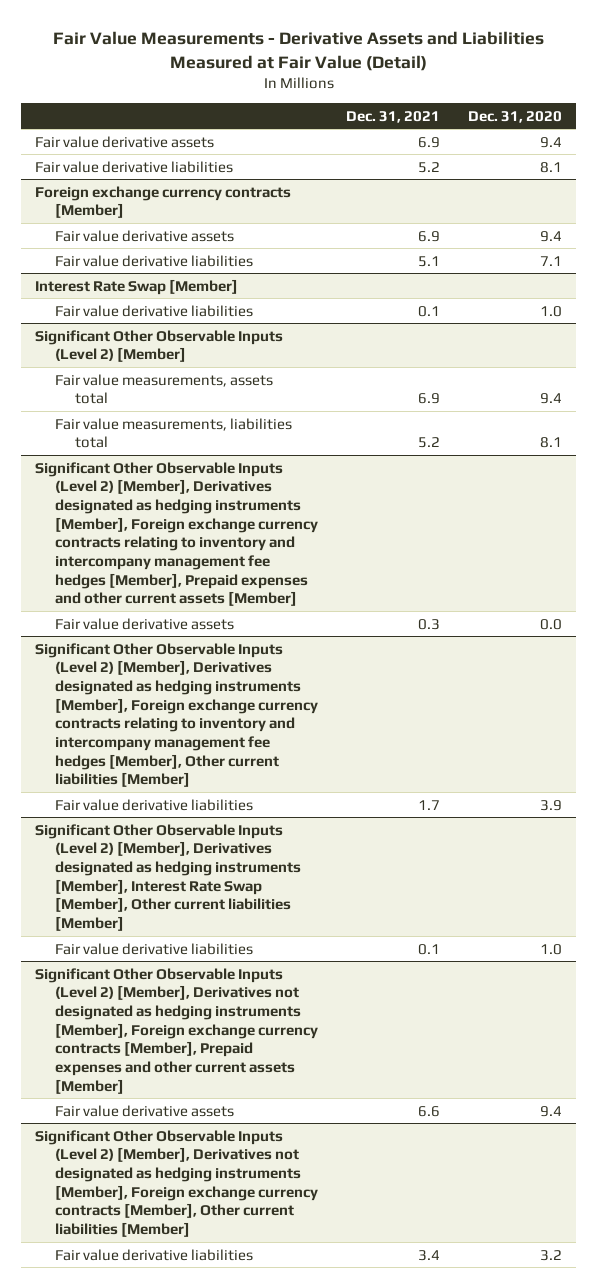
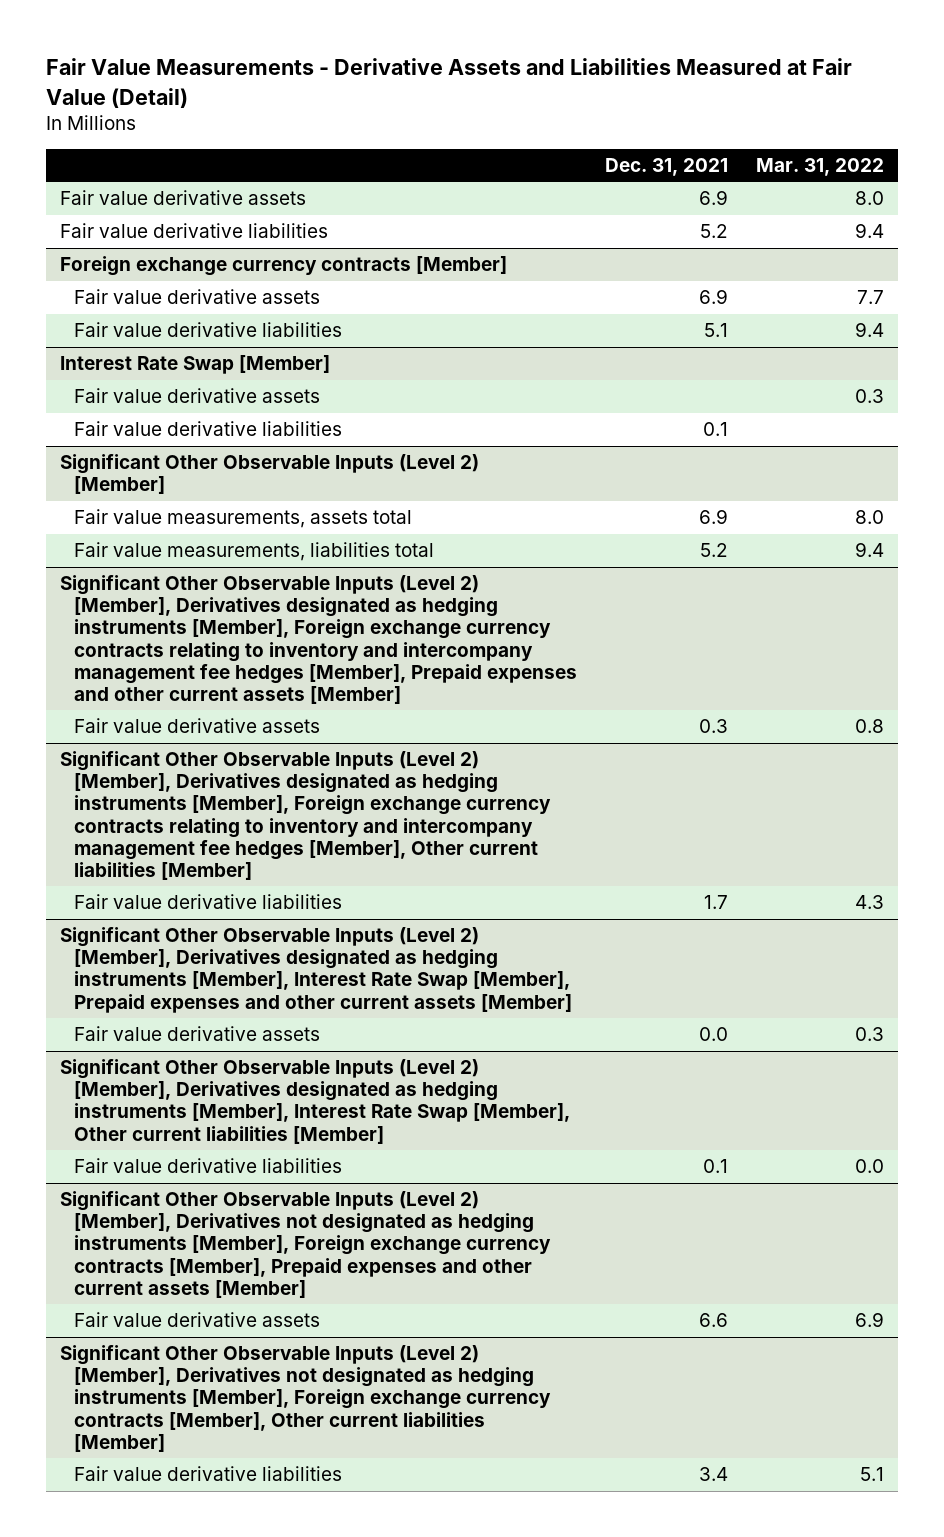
[468,110,563,123] Dec. 31, 2020 -> none
none -> [755,157,884,176] Mar. 31, 2022
none -> [73,388,320,404] Fair value derivative assets
none -> [60,927,572,1013] Significant Other Observable Inputs (Level 2) [Member], Derivatives designated as hedging instruments [Member], Interest Rate Swap [Member], Prepaid expenses and other current assets [Member]
none -> [73,1026,320,1042] Fair value derivative assets

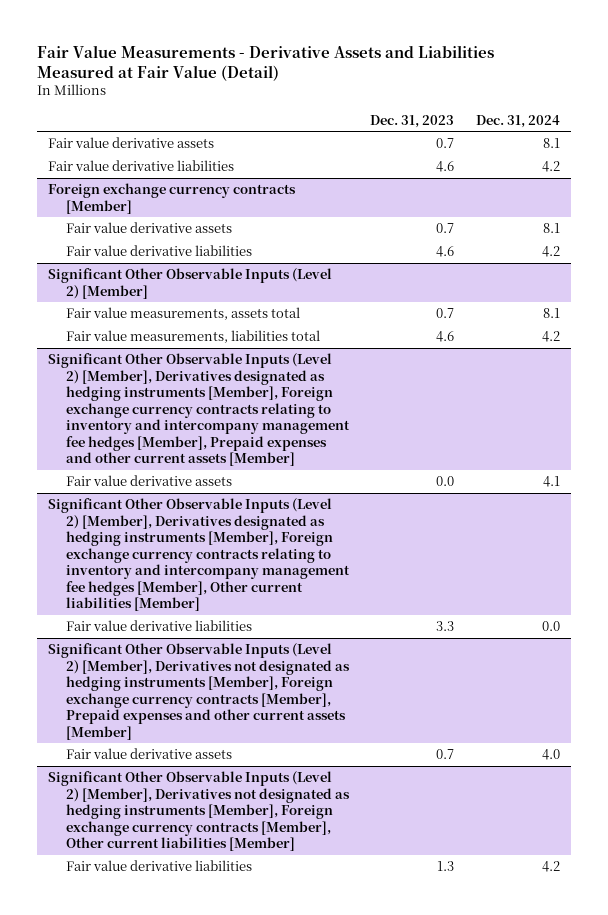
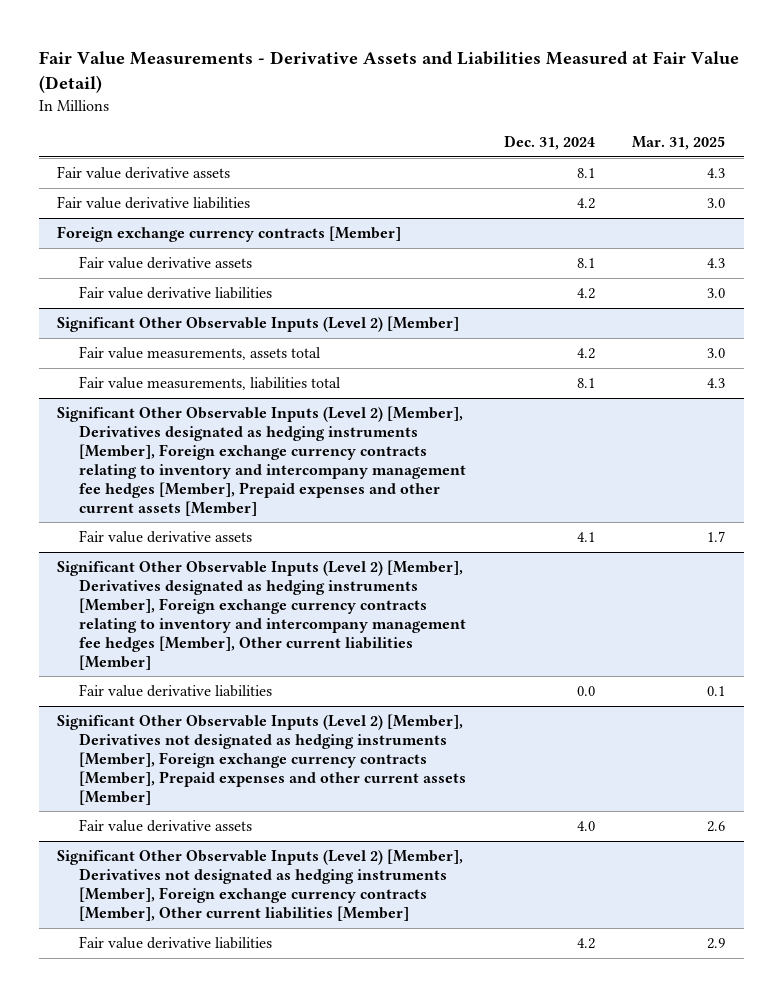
[370,114,455,128] Dec. 31, 2023 -> none
none -> [631,136,725,151] Mar. 31, 2025
[543,308,561,319] 8.1 -> [576,348,595,360] 4.2
[542,331,561,343] 4.2 -> [576,378,595,389] 8.1

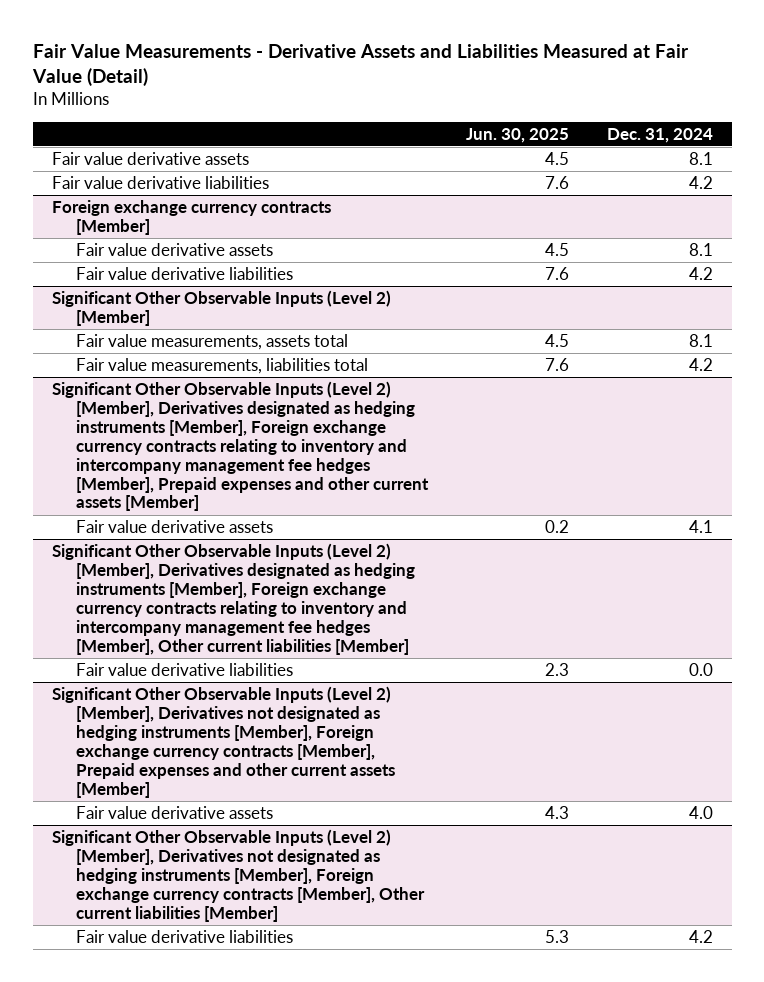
[631,136,725,151] Mar. 31, 2025 -> none
none -> [465,127,569,143] Jun. 30, 2025
[576,348,595,360] 4.2 -> [688,333,713,347] 8.1
[576,378,595,389] 8.1 -> [688,357,713,371] 4.2

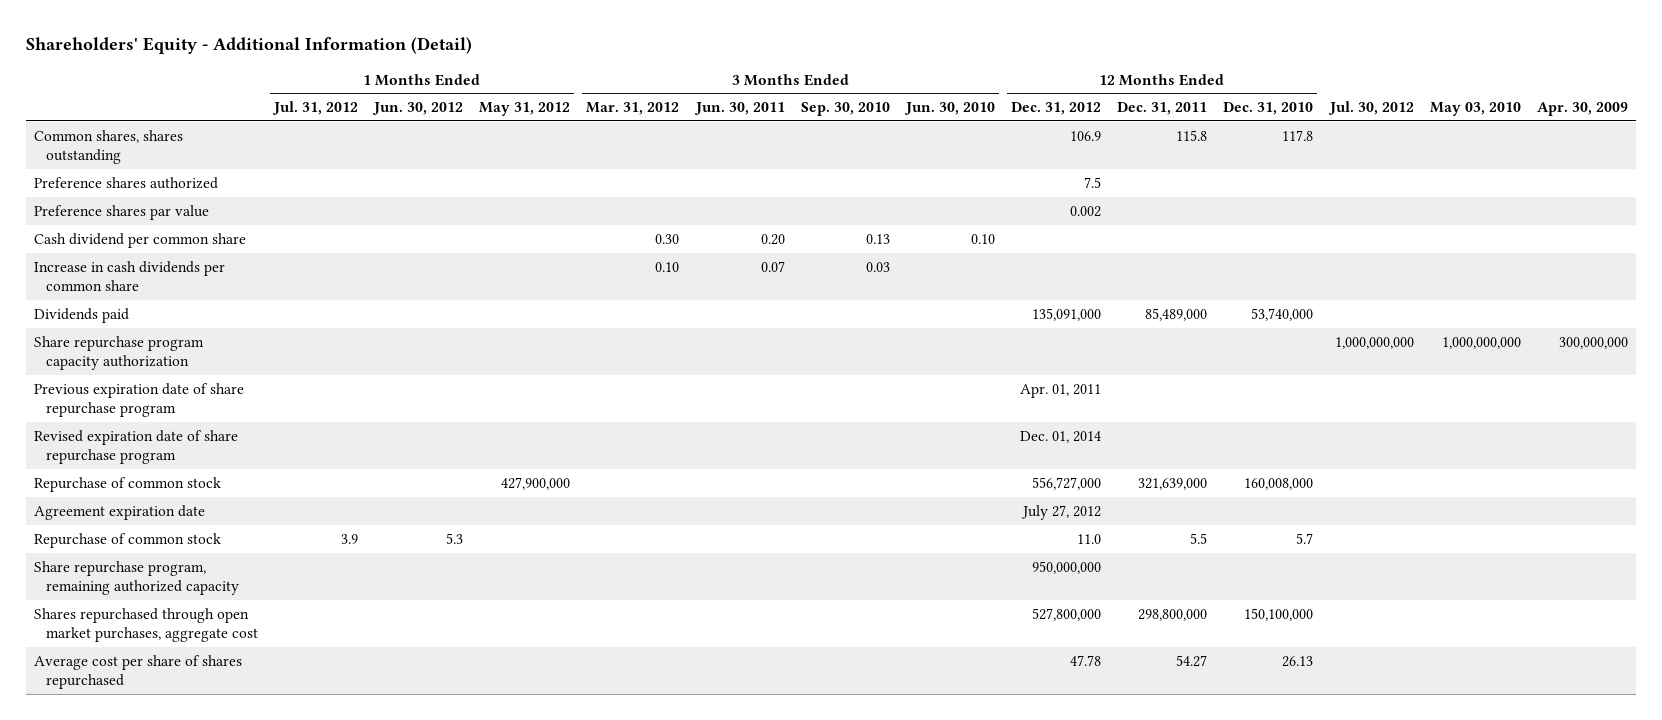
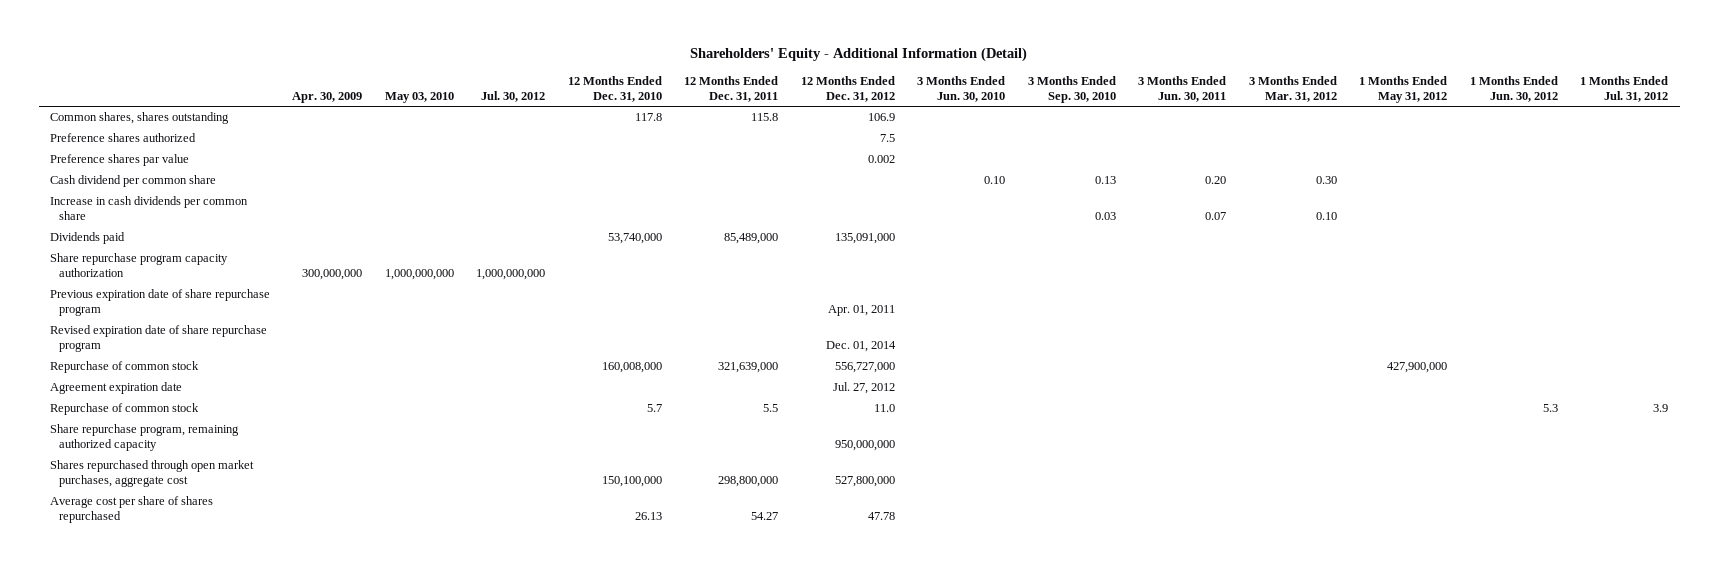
[1021,504,1102,520] July 27, 2012 -> [832,382,895,395] Jul. 27, 2012

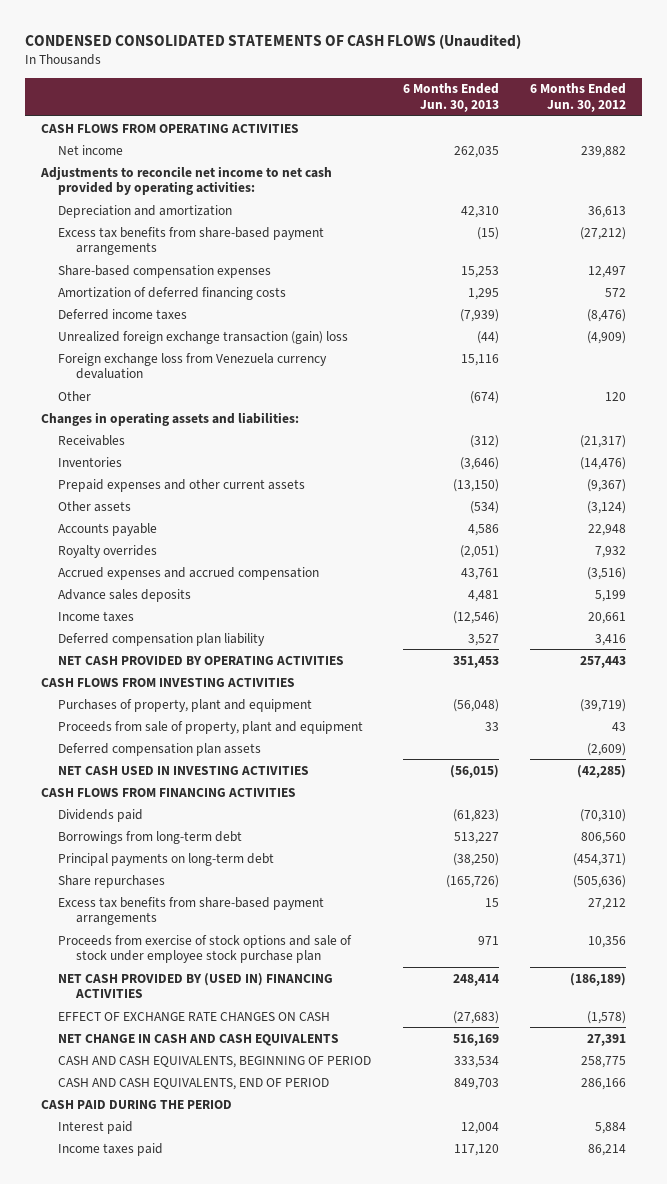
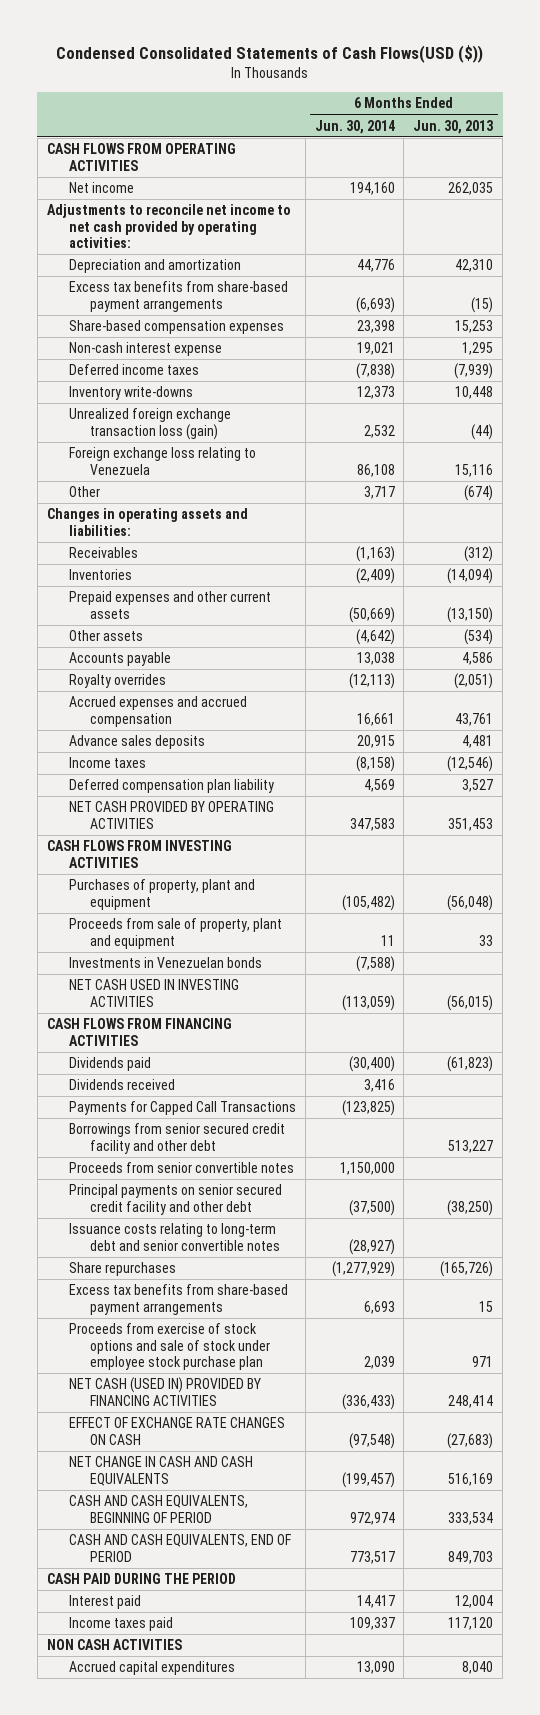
[24,33,521,49] CONDENSED CONSOLIDATED STATEMENTS OF CASH FLOWS (Unaudited) -> [56,45,484,64] Condensed Consolidated Statements of Cash Flows(USD ($))
[530,83,627,112] 6 Months Ended Jun. 30, 2012 -> none
none -> [314,119,395,134] Jun. 30, 2014
[58,286,287,300] Amortization of deferred financing costs -> [68,342,222,357] Non-cash interest expense
none -> [68,386,193,401] Inventory write-downs
[58,330,349,344] Unrealized foreign exchange transaction (gain) loss -> [68,408,231,440] Unrealized foreign exchange transaction loss (gain)
[58,352,328,380] Foreign exchange loss from Venezuela currency devaluation -> [68,447,256,475] Foreign exchange loss relating to Venezuela
[459,456,499,470] (3,646) -> [447,568,494,585] (14,094)
[58,742,262,756] Deferred compensation plan assets -> none
none -> [68,957,262,969] Investments in Venezuelan bonds
none -> [68,1079,175,1091] Dividends received
none -> [68,1101,296,1116] Payments for Capped Call Transactions
[58,830,243,844] Borrowings from long-term debt -> [68,1123,285,1154] Borrowings from senior secured credit facility and other debt
none -> [68,1162,294,1174] Proceeds from senior convertible notes
[58,852,275,866] Principal payments on long-term debt -> [68,1184,282,1215] Principal payments on senior secured credit facility and other debt
none -> [68,1223,281,1251] Issuance costs relating to long-term debt and senior convertible notes
[58,972,334,999] NET CASH PROVIDED BY (USED IN) FINANCING ACTIVITIES -> [68,1377,261,1406] NET CASH (USED IN) PROVIDED BY FINANCING ACTIVITIES
none -> [46,1639,182,1651] NON CASH ACTIVITIES
none -> [68,1661,235,1676] Accrued capital expenditures

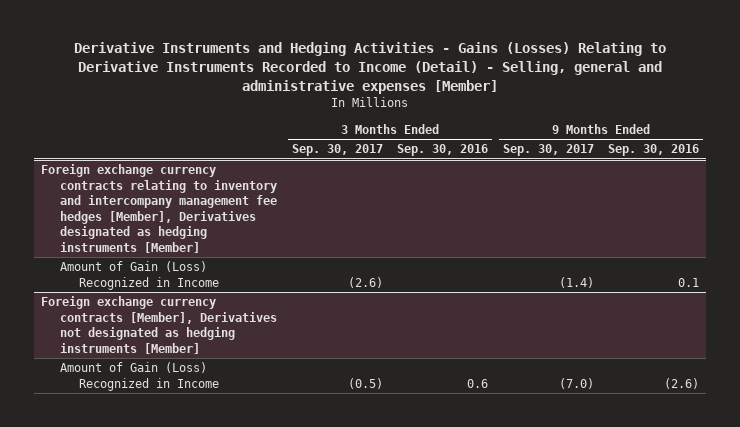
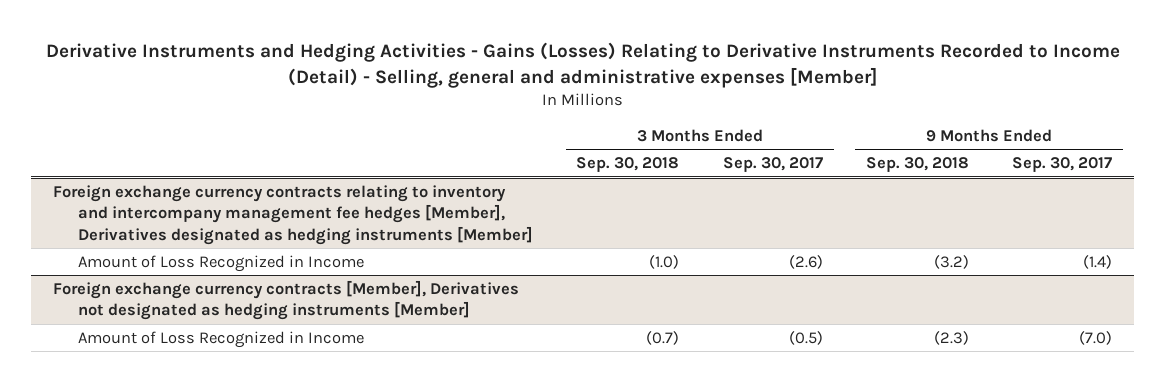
[397,144,489,157] Sep. 30, 2016 -> none
[608,144,700,157] Sep. 30, 2016 -> none
none -> [576,157,680,173] Sep. 30, 2018
none -> [866,157,970,173] Sep. 30, 2018
[60,261,220,290] Amount of Gain (Loss) Recognized in Income -> [77,254,364,272] Amount of Loss Recognized in Income
[60,362,220,391] Amount of Gain (Loss) Recognized in Income -> [77,330,364,348] Amount of Loss Recognized in Income

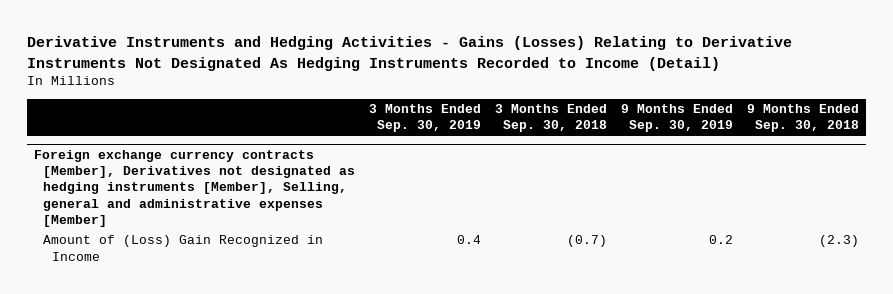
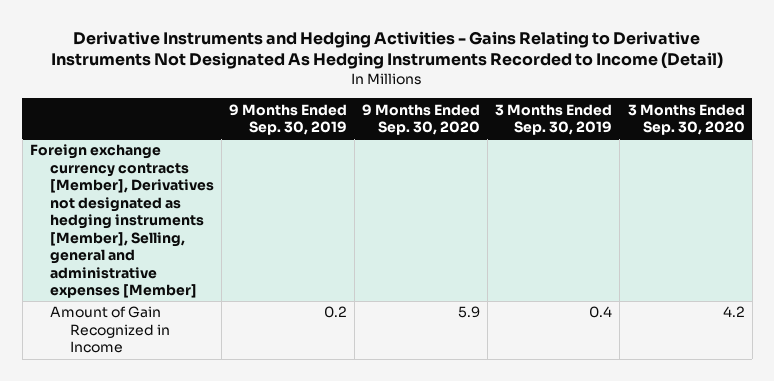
[26,36,792,71] Derivative Instruments and Hedging Activities - Gains (Losses) Relating to Derivative Instruments Not Designated As Hedging Instruments Recorded to Income (Detail) -> [51,30,724,70] Derivative Instruments and Hedging Activities - Gains Relating to Derivative Instruments Not Designated As Hedging Instruments Recorded to Income (Detail)
[495,104,608,133] 3 Months Ended Sep. 30, 2018 -> none
[747,104,860,133] 9 Months Ended Sep. 30, 2018 -> none
none -> [362,103,481,136] 9 Months Ended Sep. 30, 2020
none -> [627,103,745,136] 3 Months Ended Sep. 30, 2020
[43,235,324,261] Amount of (Loss) Gain Recognized in Income -> [49,306,170,354] Amount of Gain Recognized in Income

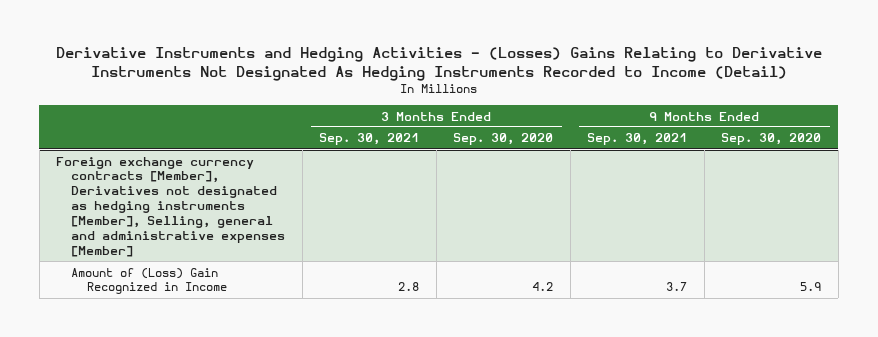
[51,30,724,70] Derivative Instruments and Hedging Activities - Gains Relating to Derivative Instruments Not Designated As Hedging Instruments Recorded to Income (Detail) -> [55,47,822,81] Derivative Instruments and Hedging Activities - (Losses) Gains Relating to Derivative Instruments Not Designated As Hedging Instruments Recorded to Income (Detail)
[228,103,347,136] 9 Months Ended Sep. 30, 2019 -> none
[495,103,613,136] 3 Months Ended Sep. 30, 2019 -> none
none -> [319,133,420,146] Sep. 30, 2021
none -> [587,133,688,146] Sep. 30, 2021
[49,306,170,354] Amount of Gain Recognized in Income -> [71,267,227,295] Amount of (Loss) Gain Recognized in Income

